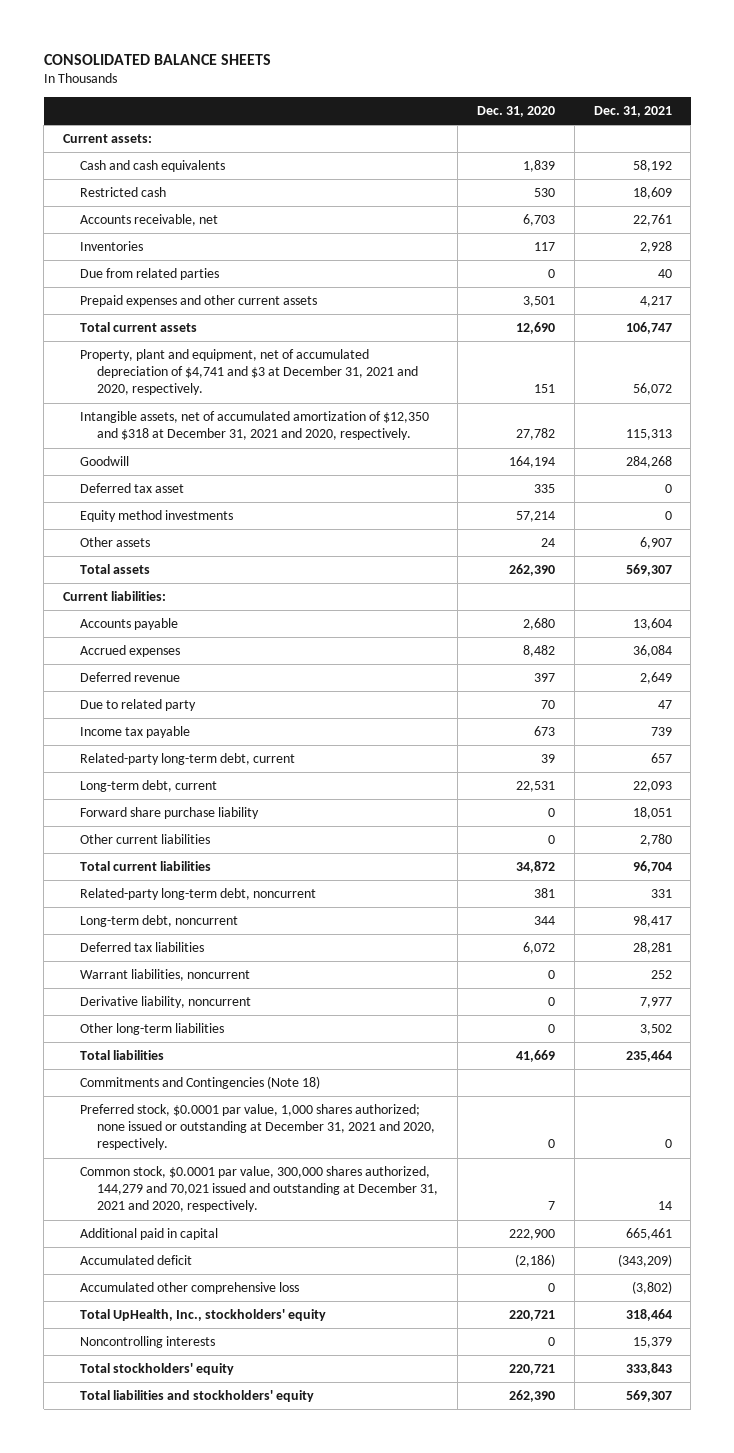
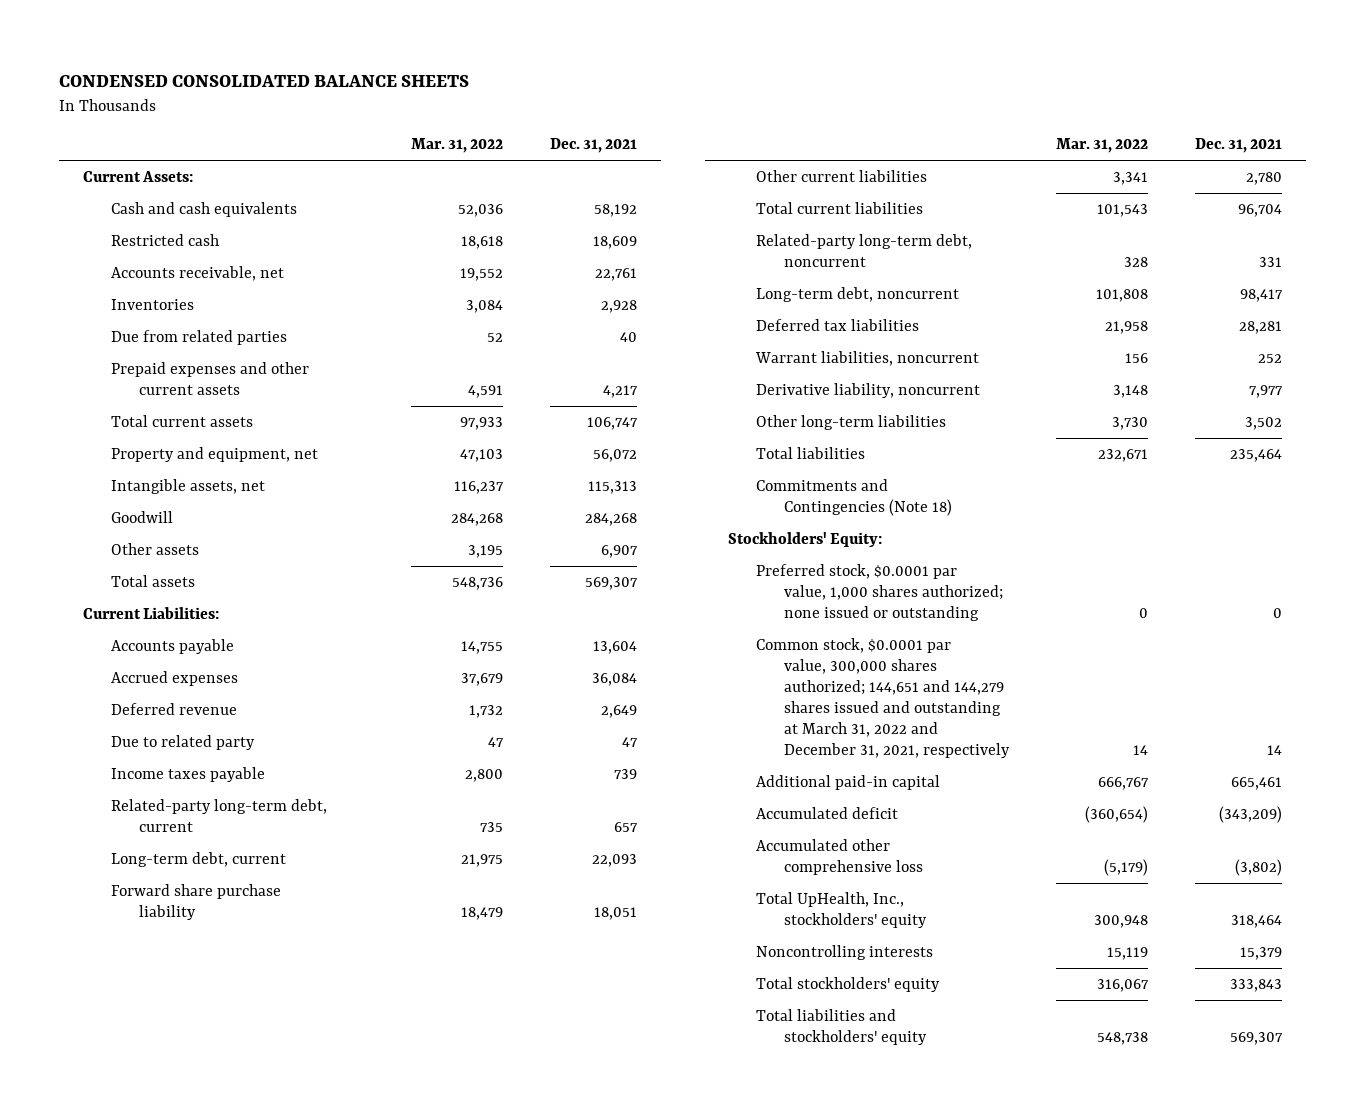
[43,53,271,65] CONSOLIDATED BALANCE SHEETS -> [59,74,470,87] CONDENSED CONSOLIDATED BALANCE SHEETS
[477,105,556,117] Dec. 31, 2020 -> none
none -> [410,138,503,154] Mar. 31, 2022
[62,134,152,144] Current assets: -> [83,171,194,183] Current Assets:
[80,349,419,396] Property, plant and equipment, net of accumulated depreciation of $4,741 and $3 at December 31, 2021 and 2020, respectively. -> [110,447,318,463] Property and equipment, net
[80,411,430,441] Intangible assets, net of accumulated amortization of $12,350 and $318 at December 31, 2021 and 2020, respectively. -> [110,479,265,495] Intangible assets, net
[80,483,185,494] Deferred tax asset -> none
[80,510,234,523] Equity method investments -> none
[62,591,166,602] Current liabilities: -> [83,607,220,620] Current Liabilities:
[80,726,191,739] Income tax payable -> [110,767,265,783] Income taxes payable
none -> [728,532,883,548] Stockholders' Equity:
[80,1104,436,1151] Preferred stock, $0.0001 par value, 1,000 shares authorized; none issued or outstanding at December 31, 2021 and 2020, respectively. -> [756,564,1004,622] Preferred stock, $0.0001 par value, 1,000 shares authorized; none issued or outstanding
[80,1166,439,1213] Common stock, $0.0001 par value, 300,000 shares authorized, 144,279 and 70,021 issued and outstanding at December 31, 2021 and 2020, respectively. -> [756,638,1011,759] Common stock, $0.0001 par value, 300,000 shares authorized; 144,651 and 144,279 shares issued and outstanding at March 31, 2022 and December 31, 2021, respectively
[80,1228,219,1241] Additional paid in capital -> [756,775,941,791] Additional paid-in capital

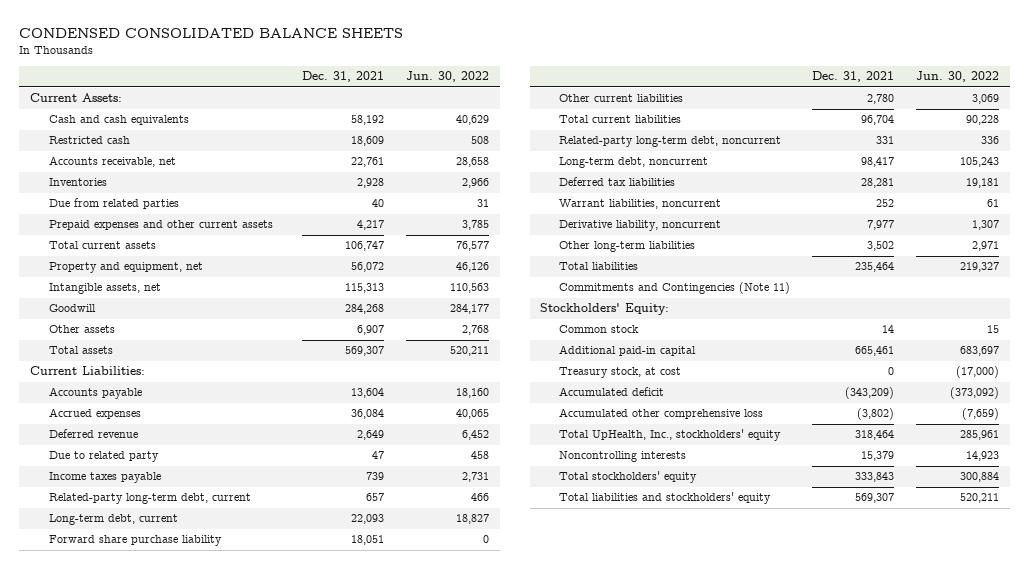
[410,138,503,154] Mar. 31, 2022 -> none
none -> [405,71,489,83] Jun. 30, 2022
[756,479,953,517] Commitments and Contingencies (Note 18) -> [559,282,791,295] Commitments and Contingencies (Note 11)
[756,564,1004,622] Preferred stock, $0.0001 par value, 1,000 shares authorized; none issued or outstanding -> none
[756,638,1011,759] Common stock, $0.0001 par value, 300,000 shares authorized; 144,651 and 144,279 shares issued and outstanding at March 31, 2022 and December 31, 2021, respectively -> [559,325,640,334] Common stock
none -> [559,367,682,379] Treasury stock, at cost

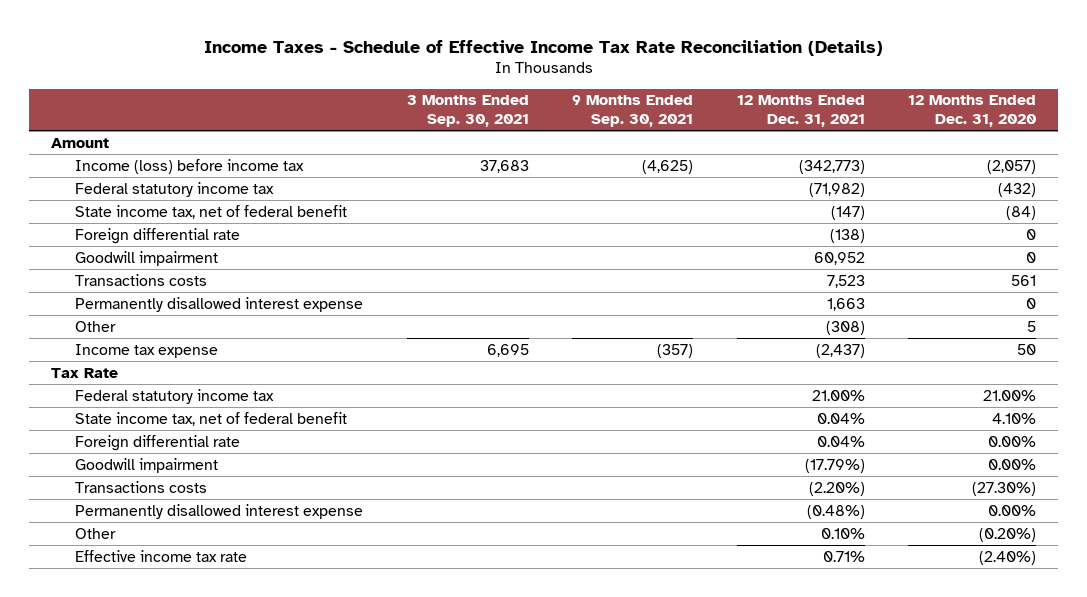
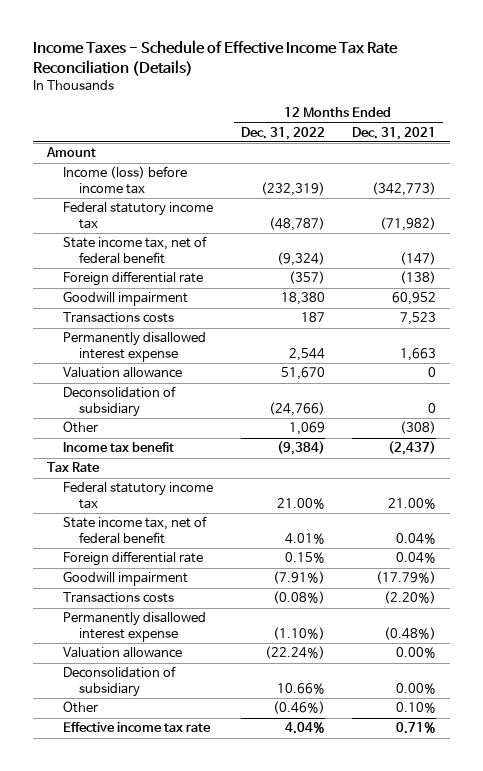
[406,95,529,128] 3 Months Ended Sep. 30, 2021 -> none
[572,95,694,128] 9 Months Ended Sep. 30, 2021 -> none
[908,95,1037,128] 12 Months Ended Dec. 31, 2020 -> none
none -> [240,126,325,140] Dec. 31, 2022
none -> [63,367,183,379] Valuation allowance
none -> [63,386,177,417] Deconsolidation of subsidiary
[74,343,218,358] Income tax expense -> [63,442,175,453] Income tax benefit
none -> [63,647,183,659] Valuation allowance
none -> [63,666,177,697] Deconsolidation of subsidiary

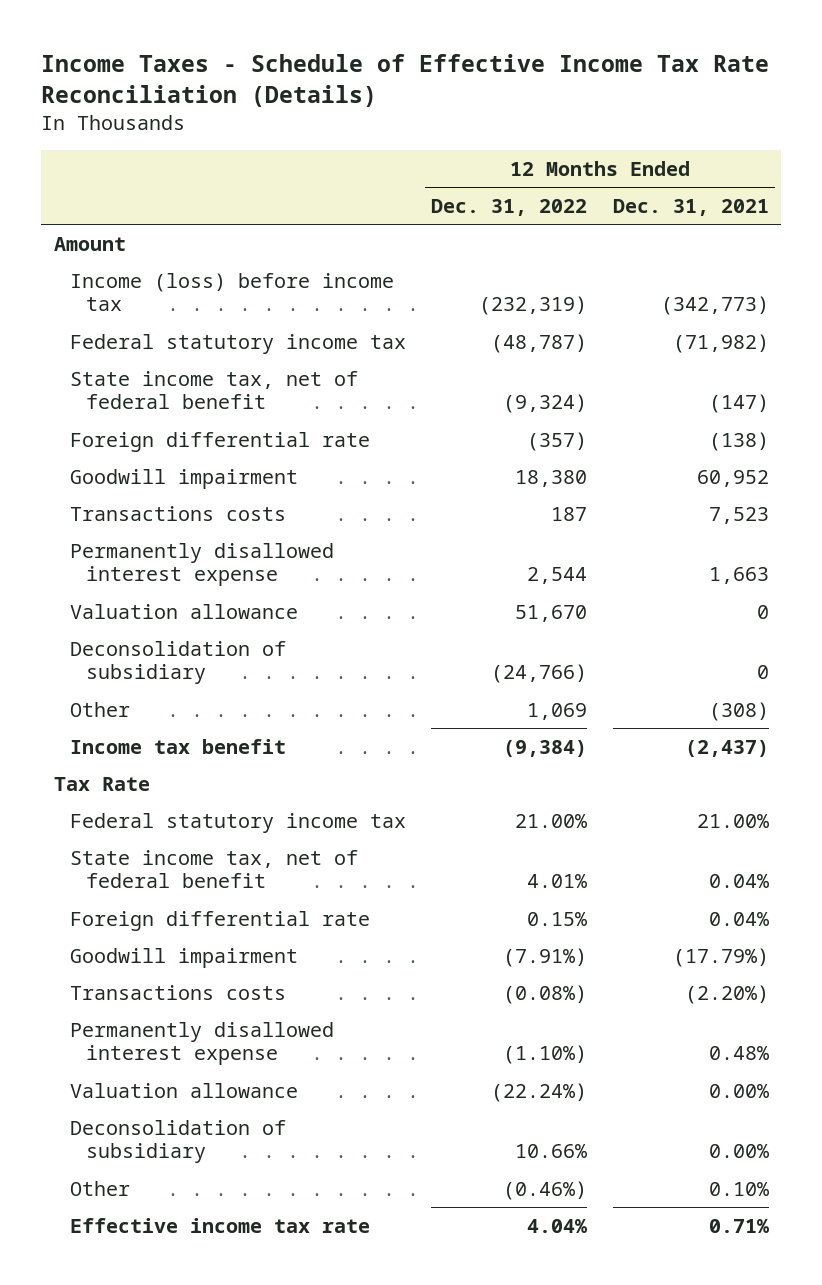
[384,626,437,640] (0.48%) -> [708,1046,769,1061] 0.48%

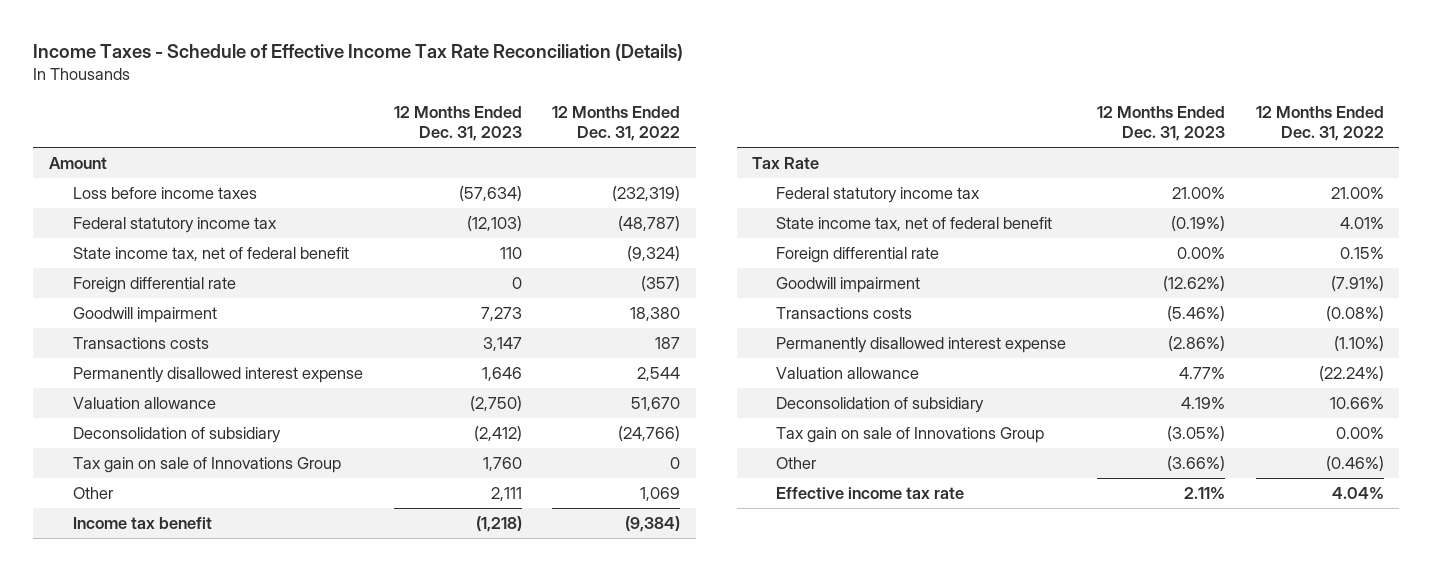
[612,199,769,217] Dec. 31, 2021 -> none
none -> [393,105,522,142] 12 Months Ended Dec. 31, 2023
[70,272,395,312] Income (loss) before income tax -> [72,186,257,199] Loss before income taxes
none -> [72,456,341,473] Tax gain on sale of Innovations Group
none -> [776,426,1045,443] Tax gain on sale of Innovations Group

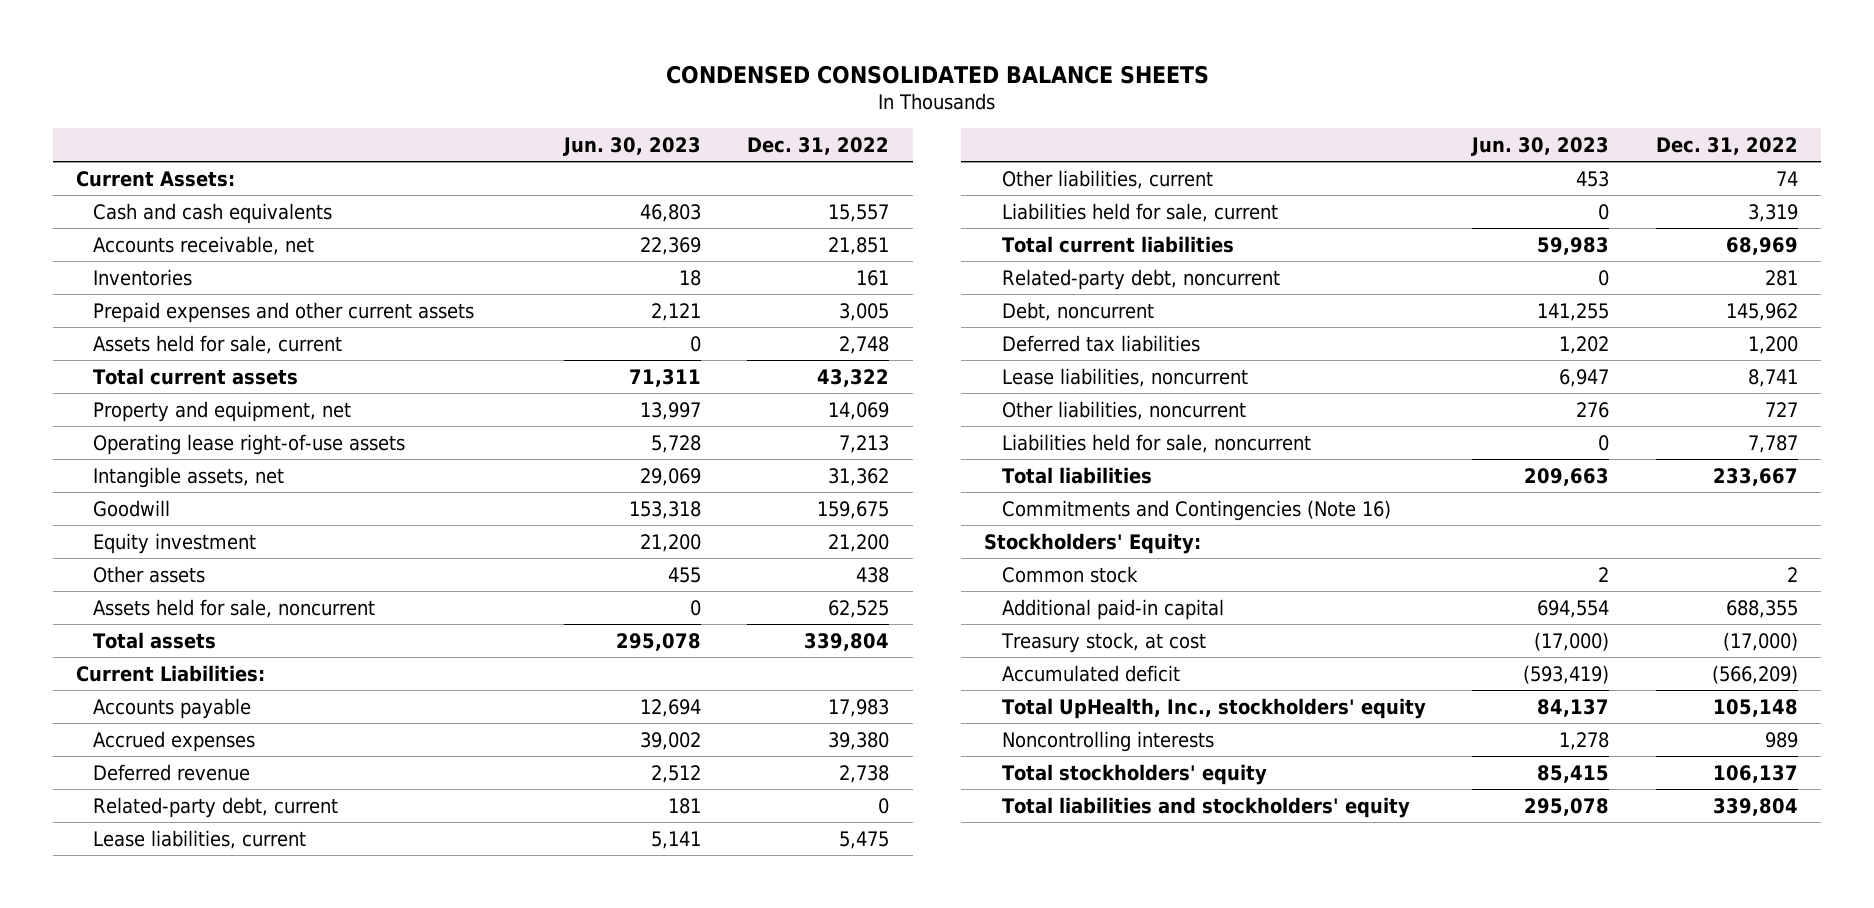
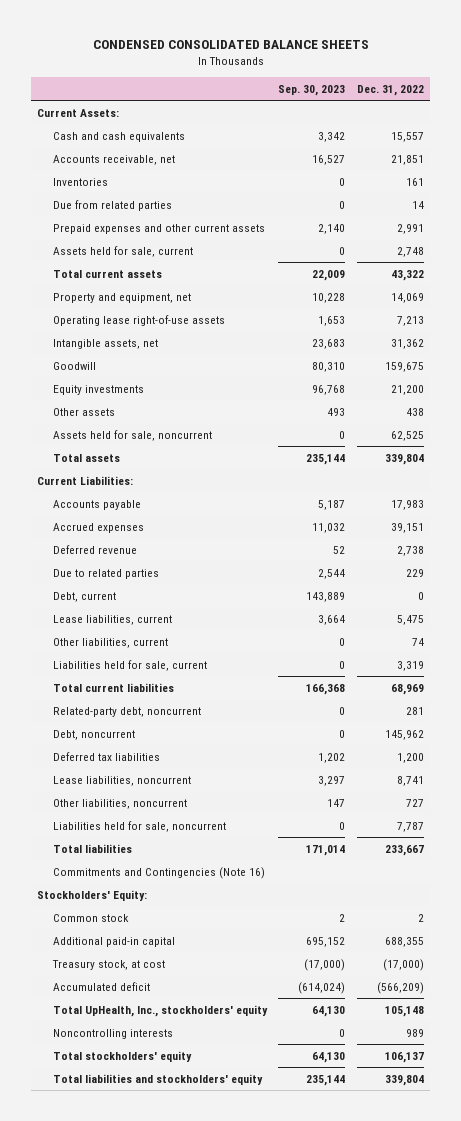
[562,136,701,156] Jun. 30, 2023 -> none
none -> [278,84,346,96] Sep. 30, 2023
none -> [52,199,172,211] Due from related parties
[839,302,890,321] 3,005 -> [397,223,425,234] 2,991
[93,532,257,554] Equity investment -> [52,384,144,395] Equity investments
[828,731,890,750] 39,380 -> [391,522,425,533] 39,151
none -> [52,568,159,579] Due to related parties
[93,796,339,818] Related-party debt, current -> [52,591,116,602] Debt, current

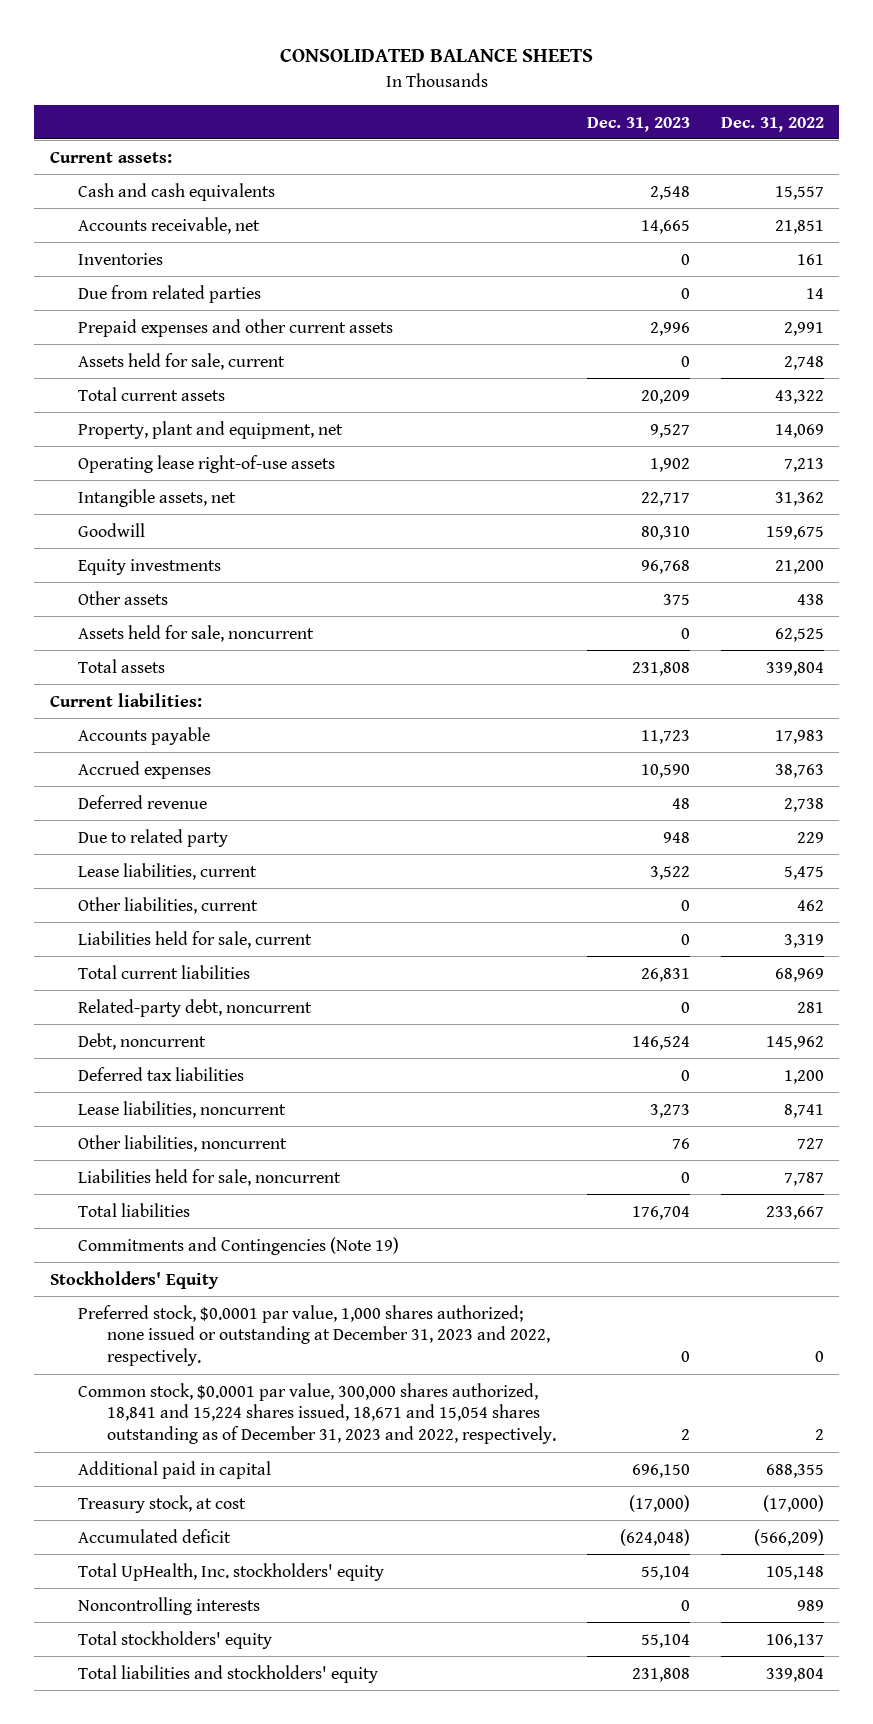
[92,40,369,50] CONDENSED CONSOLIDATED BALANCE SHEETS -> [279,49,593,63] CONSOLIDATED BALANCE SHEETS
[278,84,346,96] Sep. 30, 2023 -> none
none -> [586,116,690,132] Dec. 31, 2023
[37,108,120,117] Current Assets: -> [49,151,172,163] Current assets:
[52,292,191,303] Property and equipment, net -> [78,420,344,439] Property, plant and equipment, net
[37,475,134,485] Current Liabilities: -> [49,692,202,707] Current liabilities:
[391,522,425,533] 39,151 -> [774,763,824,778] 38,763
[52,591,116,602] Debt, current -> none
[52,568,159,579] Due to related parties -> [78,828,229,847] Due to related party
[412,637,425,646] 74 -> [796,899,824,911] 462
[52,866,265,879] Commitments and Contingencies (Note 16) -> [78,1236,400,1255] Commitments and Contingencies (Note 19)
[37,889,148,901] Stockholders' Equity: -> [49,1270,219,1289] Stockholders' Equity
none -> [78,1304,550,1367] Preferred stock, $0.0001 par value, 1,000 shares authorized; none issued or outstanding at December 31, 2023 and 2022, respectively.
[52,913,129,922] Common stock -> [78,1382,556,1445] Common stock, $0.0001 par value, 300,000 shares authorized, 18,841 and 15,224 shares issued, 18,671 and 15,054 shares outstanding as of December 31, 2023 and 2022, respectively.
[52,936,175,947] Additional paid-in capital -> [78,1460,272,1479] Additional paid in capital
[52,1004,268,1017] Total UpHealth, Inc., stockholders' equity -> [78,1562,385,1581] Total UpHealth, Inc. stockholders' equity

